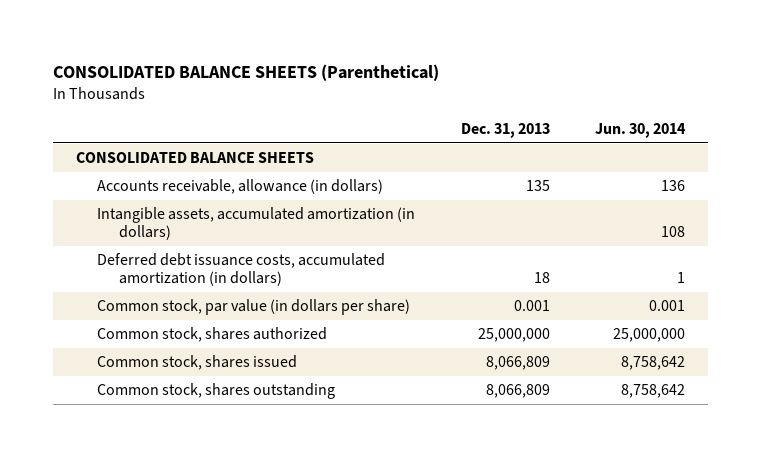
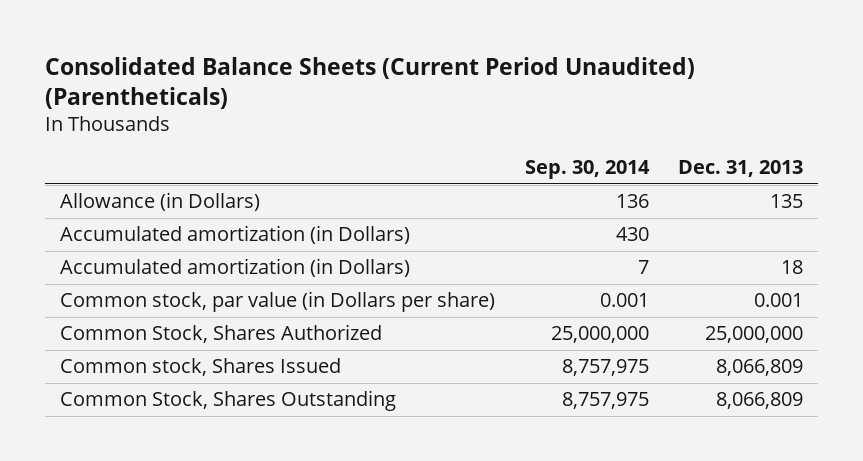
[53,63,440,81] CONSOLIDATED BALANCE SHEETS (Parenthetical) -> [44,57,695,110] Consolidated Balance Sheets (Current Period Unaudited) (Parentheticals)
[594,123,686,139] Jun. 30, 2014 -> none
none -> [524,160,650,180] Sep. 30, 2014
[76,152,315,164] CONSOLIDATED BALANCE SHEETS -> none
[97,179,384,195] Accounts receivable, allowance (in dollars) -> [59,192,260,212] Allowance (in Dollars)
[97,207,416,241] Intangible assets, accumulated amortization (in dollars) -> [59,225,410,245] Accumulated amortization (in Dollars)
[97,253,386,287] Deferred debt issuance costs, accumulated amortization (in dollars) -> [59,258,410,278] Accumulated amortization (in Dollars)
[97,299,411,316] Common stock, par value (in dollars per share) -> [59,291,495,313] Common stock, par value (in Dollars per share)
[97,327,328,343] Common stock, shares authorized -> [59,324,382,344] Common Stock, Shares Authorized
[97,355,298,371] Common stock, shares issued -> [59,358,341,377] Common stock, Shares Issued
[97,383,336,400] Common stock, shares outstanding -> [59,390,396,412] Common Stock, Shares Outstanding

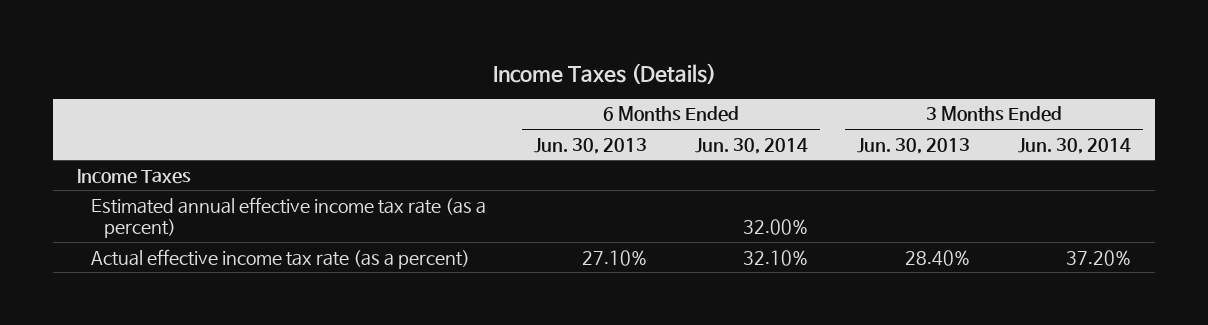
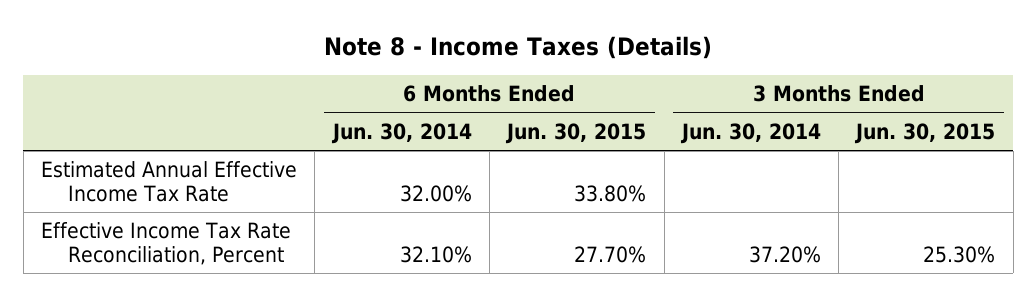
[493,62,717,84] Income Taxes (Details) -> [324,35,713,59] Note 8 - Income Taxes (Details)
[533,137,647,154] Jun. 30, 2013 -> none
[856,137,970,154] Jun. 30, 2013 -> none
none -> [505,122,647,144] Jun. 30, 2015
none -> [854,122,996,144] Jun. 30, 2015
[77,168,192,184] Income Taxes -> none
[90,196,486,239] Estimated annual effective income tax rate (as a percent) -> [40,161,297,203] Estimated Annual Effective Income Tax Rate
[90,248,470,269] Actual effective income tax rate (as a percent) -> [40,222,291,266] Effective Income Tax Rate Reconciliation, Percent

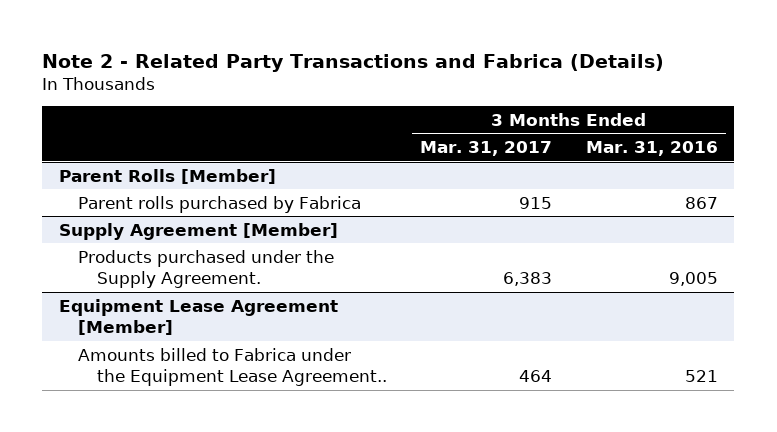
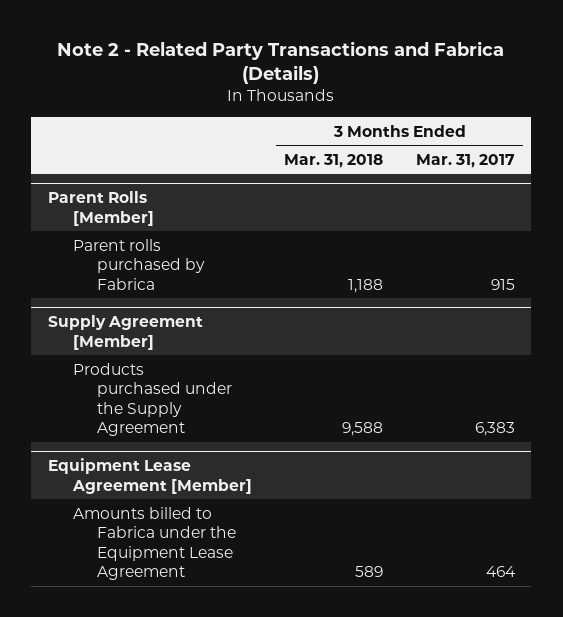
[585,141,718,157] Mar. 31, 2016 -> none
none -> [284,153,384,168] Mar. 31, 2018
[78,249,335,288] Products purchased under the Supply Agreement. -> [72,362,233,437] Products purchased under the Supply Agreement
[78,347,388,386] Amounts billed to Fabrica under the Equipment Lease Agreement.. -> [72,506,237,581] Amounts billed to Fabrica under the Equipment Lease Agreement

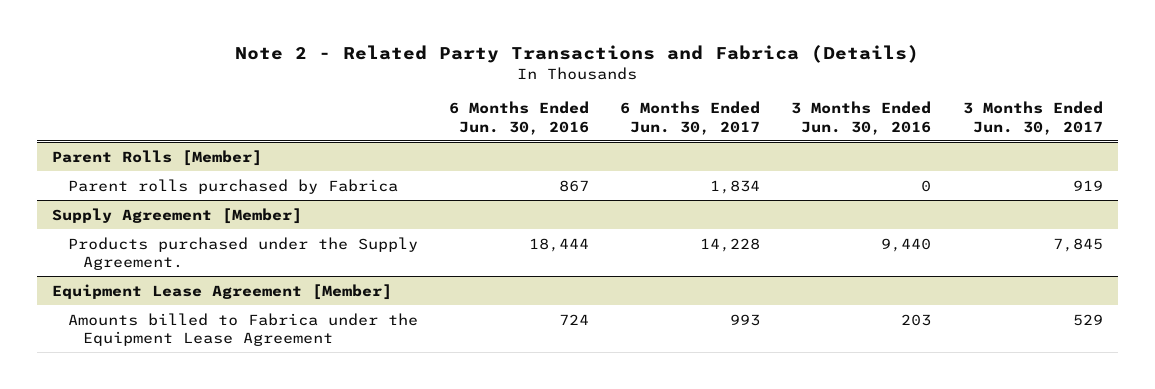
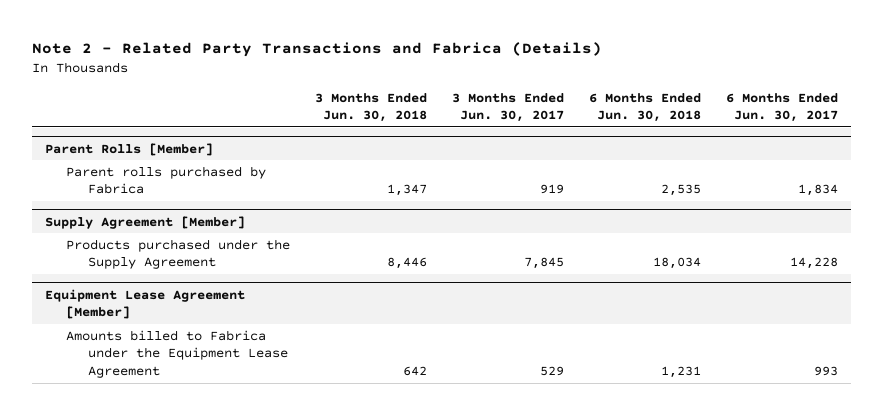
[448,101,589,135] 6 Months Ended Jun. 30, 2016 -> none
[791,101,932,135] 3 Months Ended Jun. 30, 2016 -> none
none -> [315,92,428,123] 3 Months Ended Jun. 30, 2018
none -> [589,92,702,123] 6 Months Ended Jun. 30, 2018
[67,236,418,270] Products purchased under the Supply Agreement. -> [66,238,291,270] Products purchased under the Supply Agreement

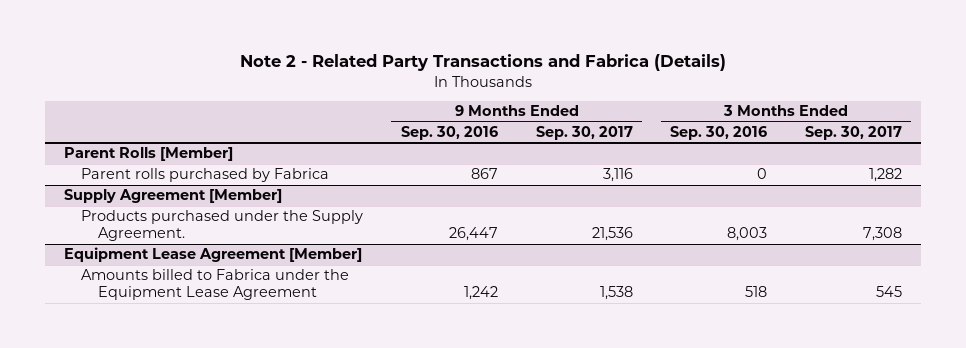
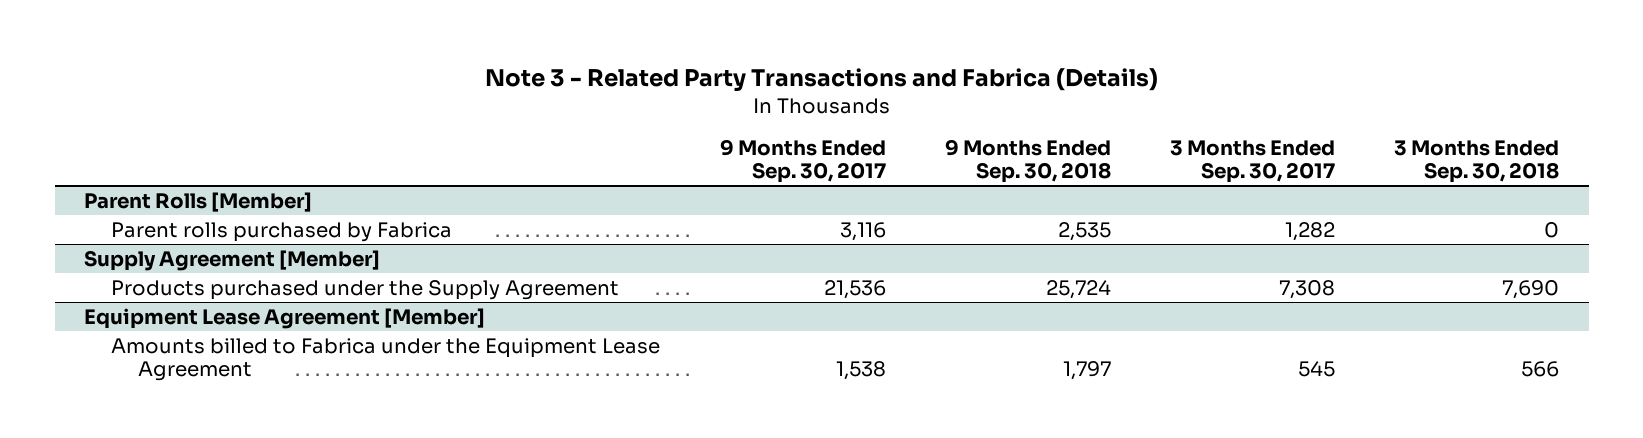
[239,54,726,72] Note 2 - Related Party Transactions and Fabrica (Details) -> [484,67,1158,91] Note 3 - Related Party Transactions and Fabrica (Details)
[400,125,498,140] Sep. 30, 2016 -> none
[670,125,768,140] Sep. 30, 2016 -> none
none -> [944,139,1111,184] 9 Months Ended Sep. 30, 2018
none -> [1394,140,1560,184] 3 Months Ended Sep. 30, 2018
[81,210,364,242] Products purchased under the Supply Agreement. -> [111,279,620,300] Products purchased under the Supply Agreement

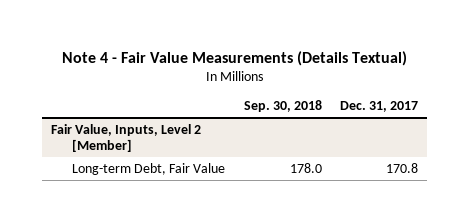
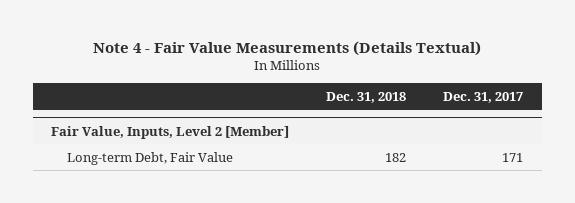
[243,100,322,113] Sep. 30, 2018 -> none
none -> [326,92,407,104] Dec. 31, 2018
[385,162,418,173] 170.8 -> [502,152,524,162] 171

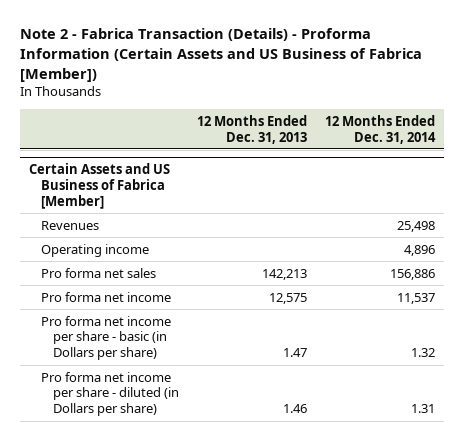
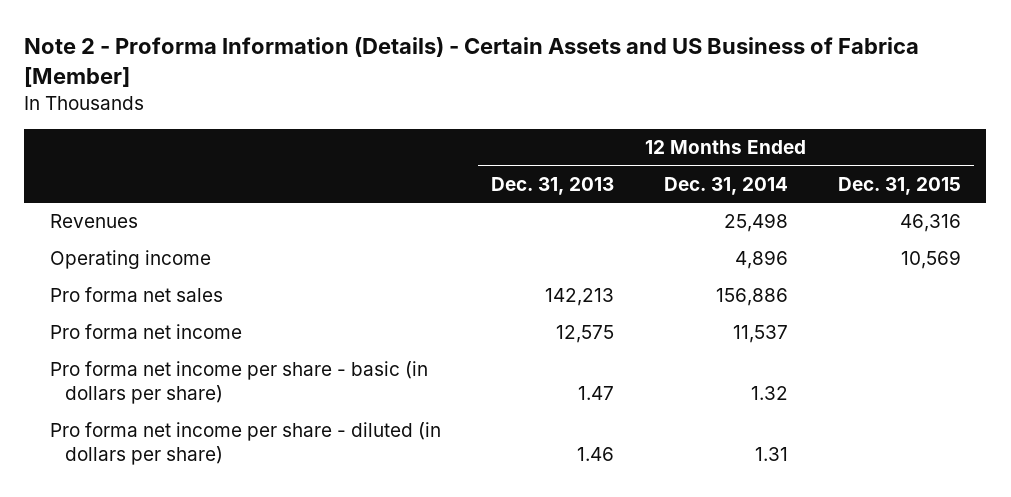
[19,28,422,83] Note 2 - Fabrica Transaction (Details) - Proforma Information (Certain Assets and US Business of Fabrica [Member]) -> [24,37,920,87] Note 2 - Proforma Information (Details) - Certain Assets and US Business of Fabrica [Member]
none -> [837,177,961,196] Dec. 31, 2015
[28,163,170,210] Certain Assets and US Business of Fabrica [Member] -> none
[40,315,171,361] Pro forma net income per share - basic (in Dollars per share) -> [49,361,428,405] Pro forma net income per share - basic (in dollars per share)
[40,371,180,417] Pro forma net income per share - diluted (in Dollars per share) -> [49,422,441,466] Pro forma net income per share - diluted (in dollars per share)

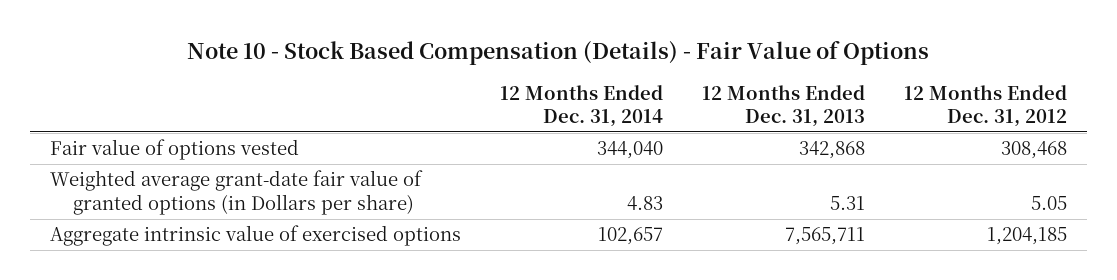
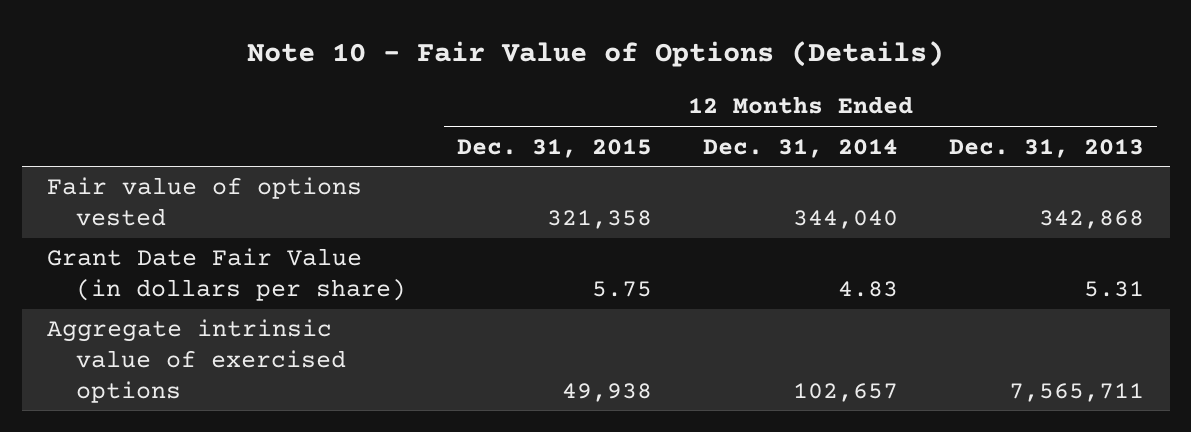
[187,40,930,65] Note 10 - Stock Based Compensation (Details) - Fair Value of Options -> [246,40,944,67] Note 10 - Fair Value of Options (Details)
[904,84,1068,128] 12 Months Ended Dec. 31, 2012 -> none
none -> [457,138,653,158] Dec. 31, 2015
[49,170,423,215] Weighted average grant-date fair value of granted options (in Dollars per share) -> [47,248,407,302] Grant Date Fair Value (in dollars per share)

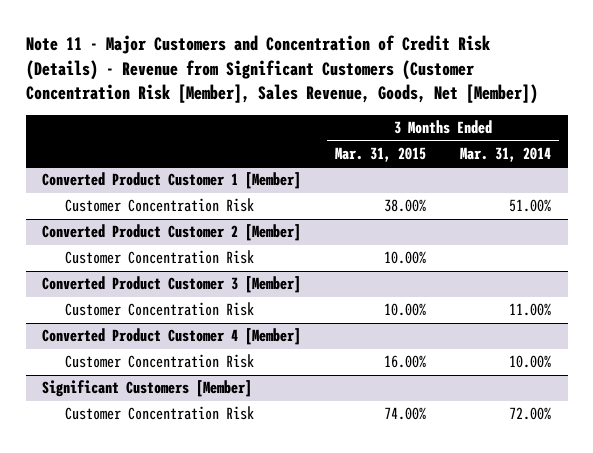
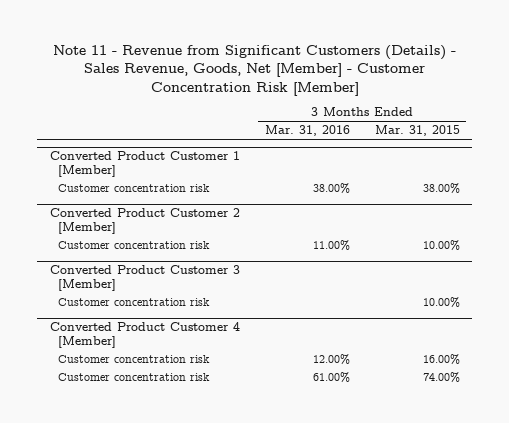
[25,35,538,105] Note 11 - Major Customers and Concentration of Credit Risk (Details) - Revenue from Significant Customers (Customer Concentration Risk [Member], Sales Revenue, Goods, Net [Member]) -> [52,45,456,96] Note 11 - Revenue from Significant Customers (Details) - Sales Revenue, Goods, Net [Member] - Customer Concentration Risk [Member]
[459,147,551,163] Mar. 31, 2014 -> none
none -> [264,125,350,137] Mar. 31, 2016
[65,198,255,213] Customer Concentration Risk -> [58,184,211,193] Customer concentration risk
[65,250,255,265] Customer Concentration Risk -> [58,241,211,250] Customer concentration risk
[65,302,255,317] Customer Concentration Risk -> [58,298,211,307] Customer concentration risk
[42,380,253,398] Significant Customers [Member] -> none
[65,354,255,369] Customer Concentration Risk -> [58,355,211,364] Customer concentration risk
[65,406,255,421] Customer Concentration Risk -> [58,373,211,382] Customer concentration risk

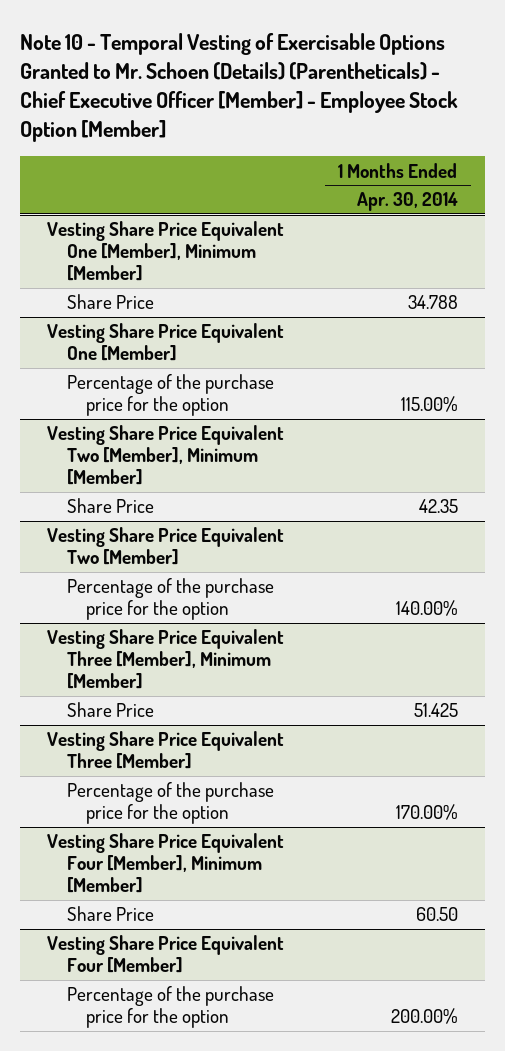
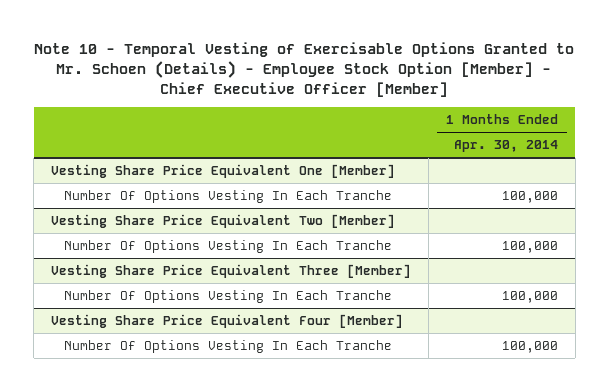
[20,32,459,143] Note 10 - Temporal Vesting of Exercisable Options Granted to Mr. Schoen (Details) (Parentheticals) - Chief Executive Officer [Member] - Employee Stock Option [Member] -> [34,41,575,98] Note 10 - Temporal Vesting of Exercisable Options Granted to Mr. Schoen (Details) - Employee Stock Option [Member] - Chief Executive Officer [Member]
[47,221,285,282] Vesting Share Price Equivalent One [Member], Minimum [Member] -> none
[66,294,154,310] Share Price -> none
[66,374,274,417] Percentage of the purchase price for the option -> none
[47,425,285,486] Vesting Share Price Equivalent Two [Member], Minimum [Member] -> none
[66,498,154,514] Share Price -> none
none -> [63,190,392,204] Number Of Options Vesting In Each Tranche
[66,578,274,621] Percentage of the purchase price for the option -> none
[47,629,285,690] Vesting Share Price Equivalent Three [Member], Minimum [Member] -> none
[66,702,154,718] Share Price -> none
none -> [63,240,392,254] Number Of Options Vesting In Each Tranche
[66,782,274,825] Percentage of the purchase price for the option -> none
[47,833,285,894] Vesting Share Price Equivalent Four [Member], Minimum [Member] -> none
[66,906,154,922] Share Price -> none
none -> [63,290,392,304] Number Of Options Vesting In Each Tranche
[66,986,274,1029] Percentage of the purchase price for the option -> none
none -> [63,340,392,354] Number Of Options Vesting In Each Tranche

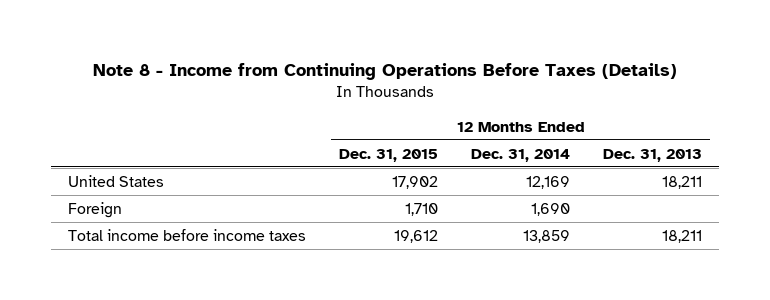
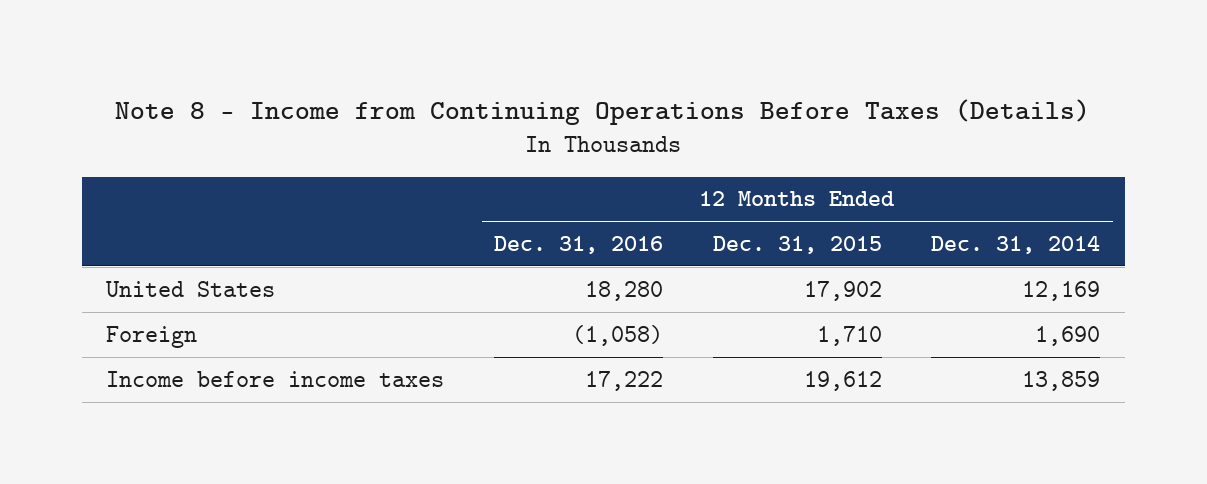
[603,148,703,162] Dec. 31, 2013 -> none
none -> [494,235,664,254] Dec. 31, 2016
[67,228,306,241] Total income before income taxes -> [106,370,445,387] Income before income taxes

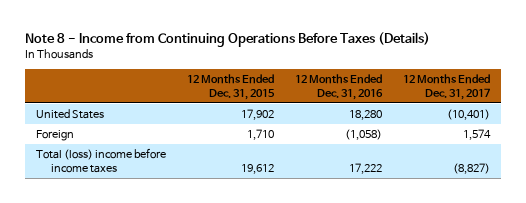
[931,235,1101,254] Dec. 31, 2014 -> none
none -> [402,74,490,101] 12 Months Ended Dec. 31, 2017
[106,370,445,387] Income before income taxes -> [35,147,166,173] Total (loss) income before income taxes

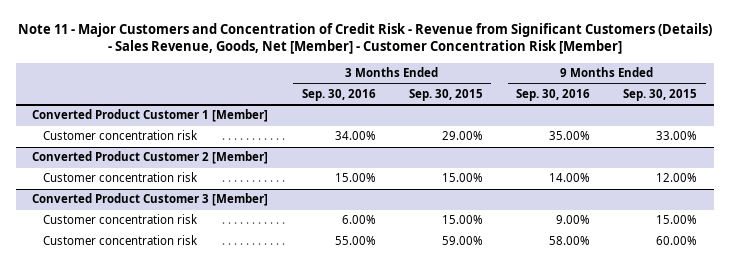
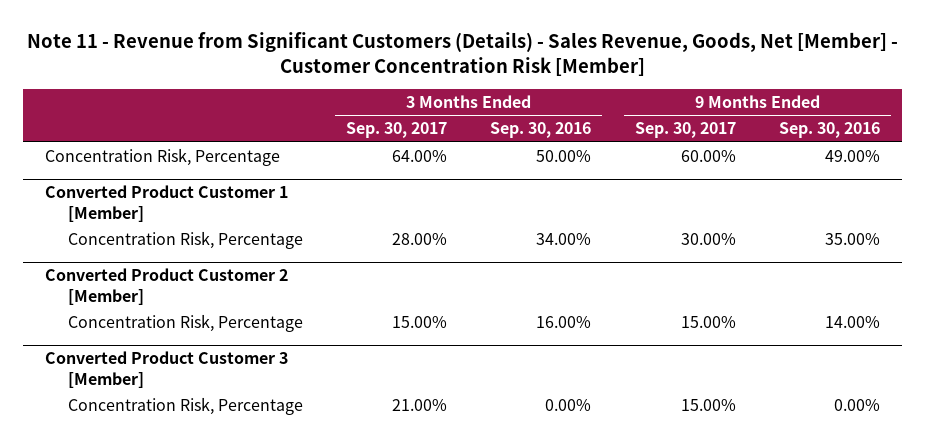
[17,22,712,55] Note 11 - Major Customers and Concentration of Credit Risk - Revenue from Significant Customers (Details) - Sales Revenue, Goods, Net [Member] - Customer Concentration Risk [Member] -> [26,31,898,76] Note 11 - Revenue from Significant Customers (Details) - Sales Revenue, Goods, Net [Member] - Customer Concentration Risk [Member]
[408,88,483,101] Sep. 30, 2015 -> none
[623,88,698,101] Sep. 30, 2015 -> none
none -> [346,122,448,139] Sep. 30, 2017
none -> [634,122,736,139] Sep. 30, 2017
none -> [44,148,280,167] Concentration Risk, Percentage
[43,130,199,141] Customer concentration risk -> [67,231,303,250] Concentration Risk, Percentage
[43,172,199,183] Customer concentration risk -> [67,314,303,333] Concentration Risk, Percentage
[334,173,376,183] 15.00% -> [536,316,592,329] 16.00%
[43,235,199,246] Customer concentration risk -> none
[43,214,199,225] Customer concentration risk -> [67,397,303,416] Concentration Risk, Percentage
[341,215,376,225] 6.00% -> [545,399,592,412] 0.00%
[556,215,591,225] 9.00% -> [834,399,881,412] 0.00%

